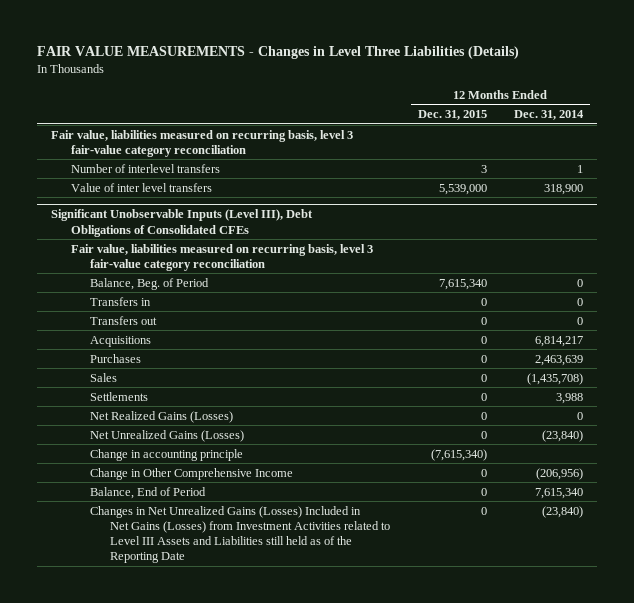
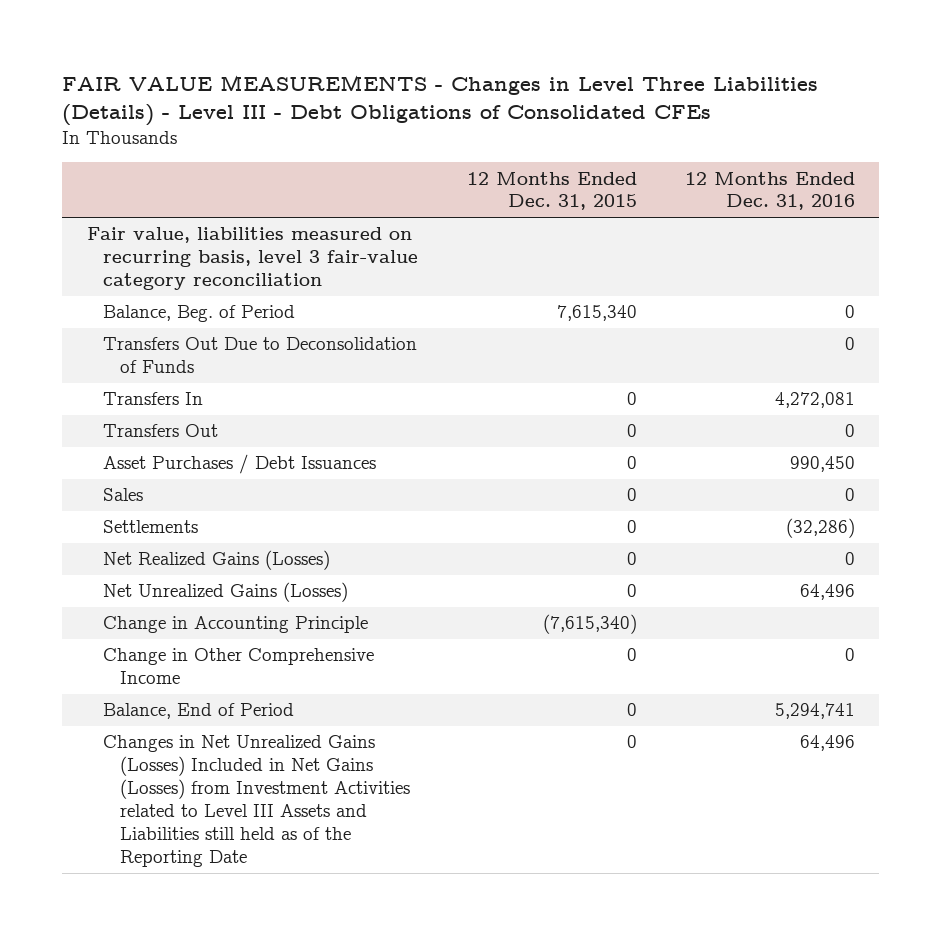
[36,46,519,60] FAIR VALUE MEASUREMENTS - Changes in Level Three Liabilities (Details) -> [62,74,819,127] FAIR VALUE MEASUREMENTS - Changes in Level Three Liabilities (Details) - Level III - Debt Obligations of Consolidated CFEs
[514,110,585,121] Dec. 31, 2014 -> none
none -> [685,171,856,211] 12 Months Ended Dec. 31, 2016
[70,163,220,173] Number of interlevel transfers -> none
[70,182,212,192] Value of inter level transfers -> none
[50,209,313,237] Significant Unobservable Inputs (Level III), Debt Obligations of Consolidated CFEs -> none
[70,243,373,271] Fair value, liabilities measured on recurring basis, level 3 fair-value category reconciliation -> none
[90,335,152,347] Acquisitions -> none
none -> [103,337,418,374] Transfers Out Due to Deconsolidation of Funds
[90,296,152,306] Transfers in -> [103,392,204,406] Transfers In
[90,315,158,325] Transfers out -> [103,424,219,438] Transfers Out
[90,353,142,363] Purchases -> [103,454,377,475] Asset Purchases / Debt Issuances
[90,448,244,461] Change in accounting principle -> [103,616,369,634] Change in Accounting Principle

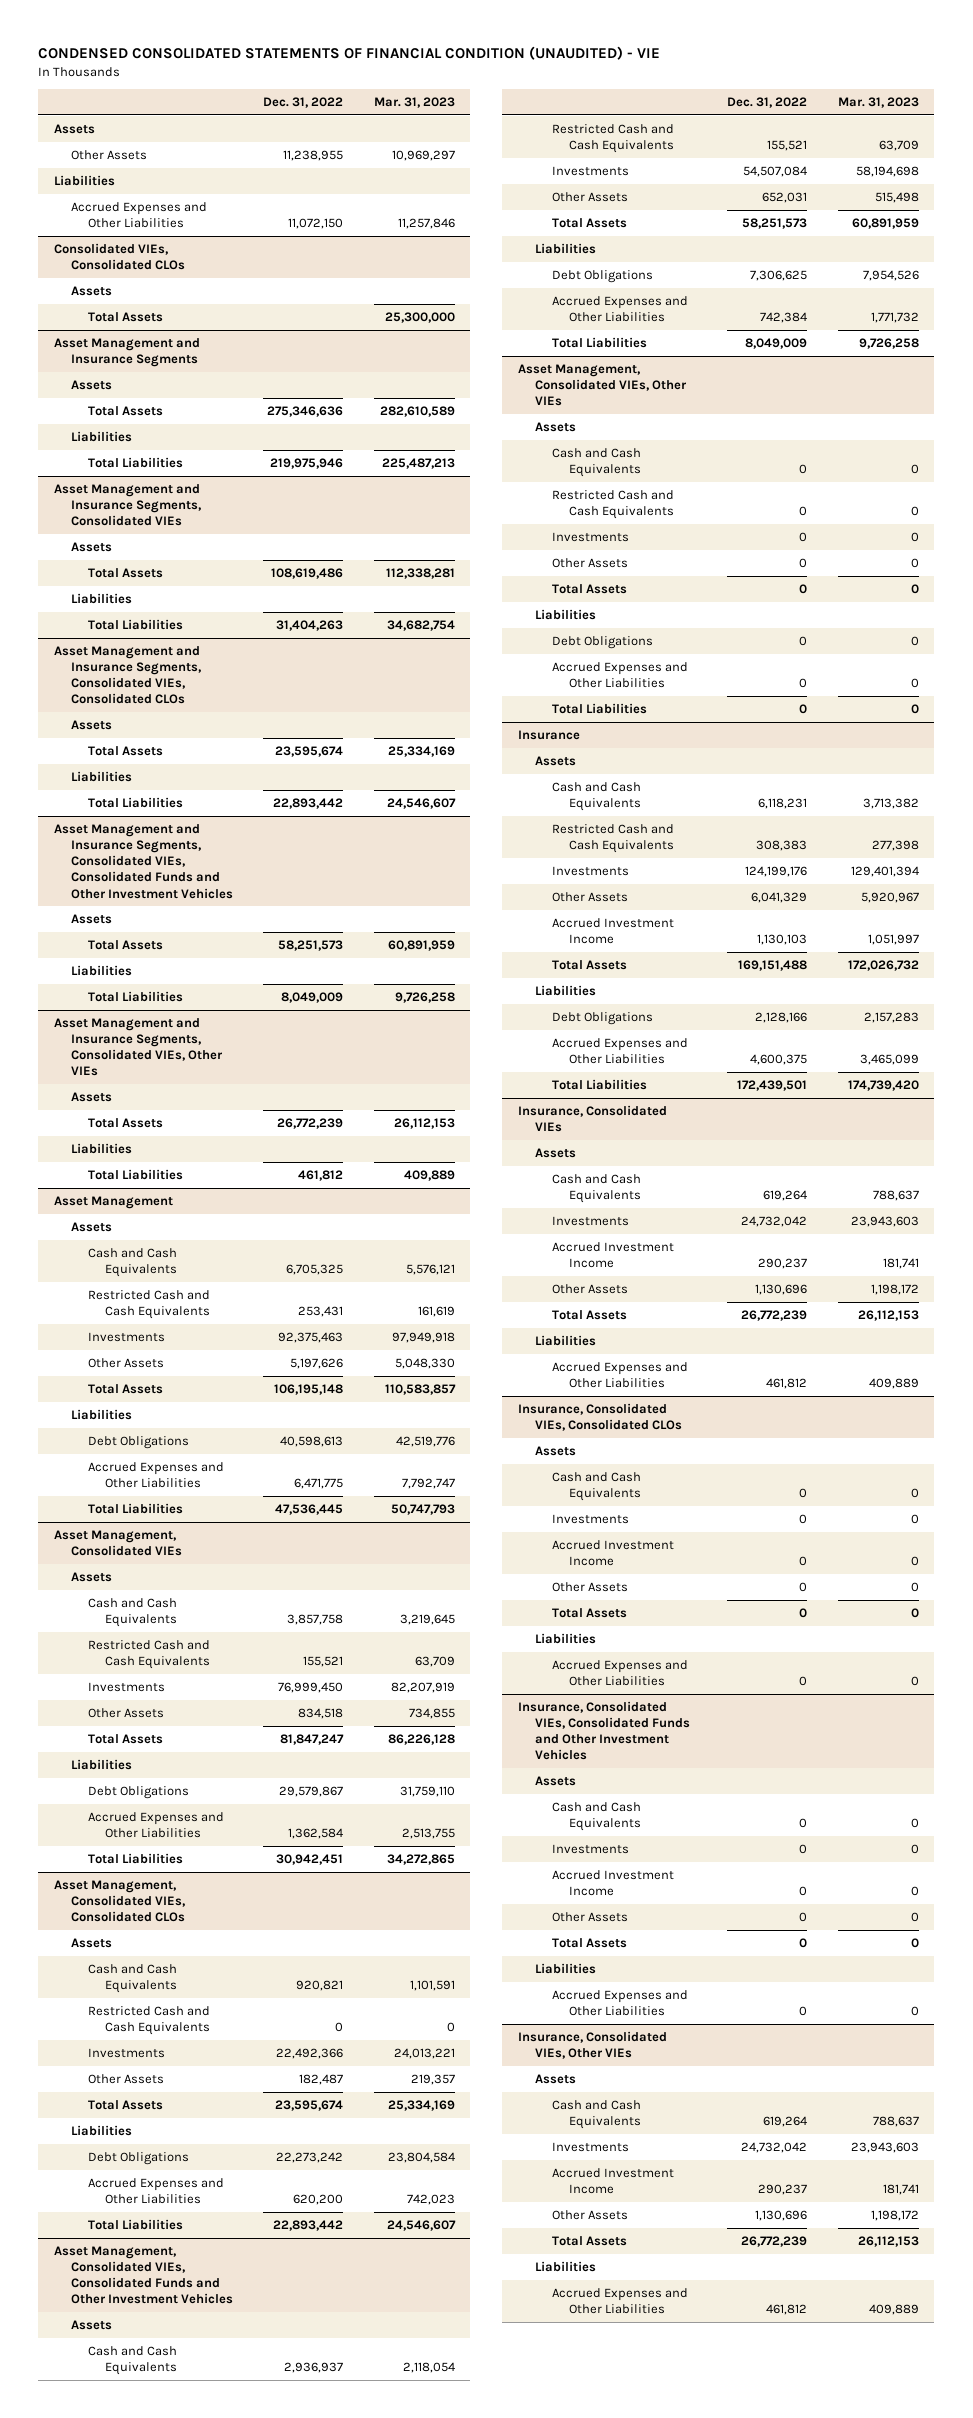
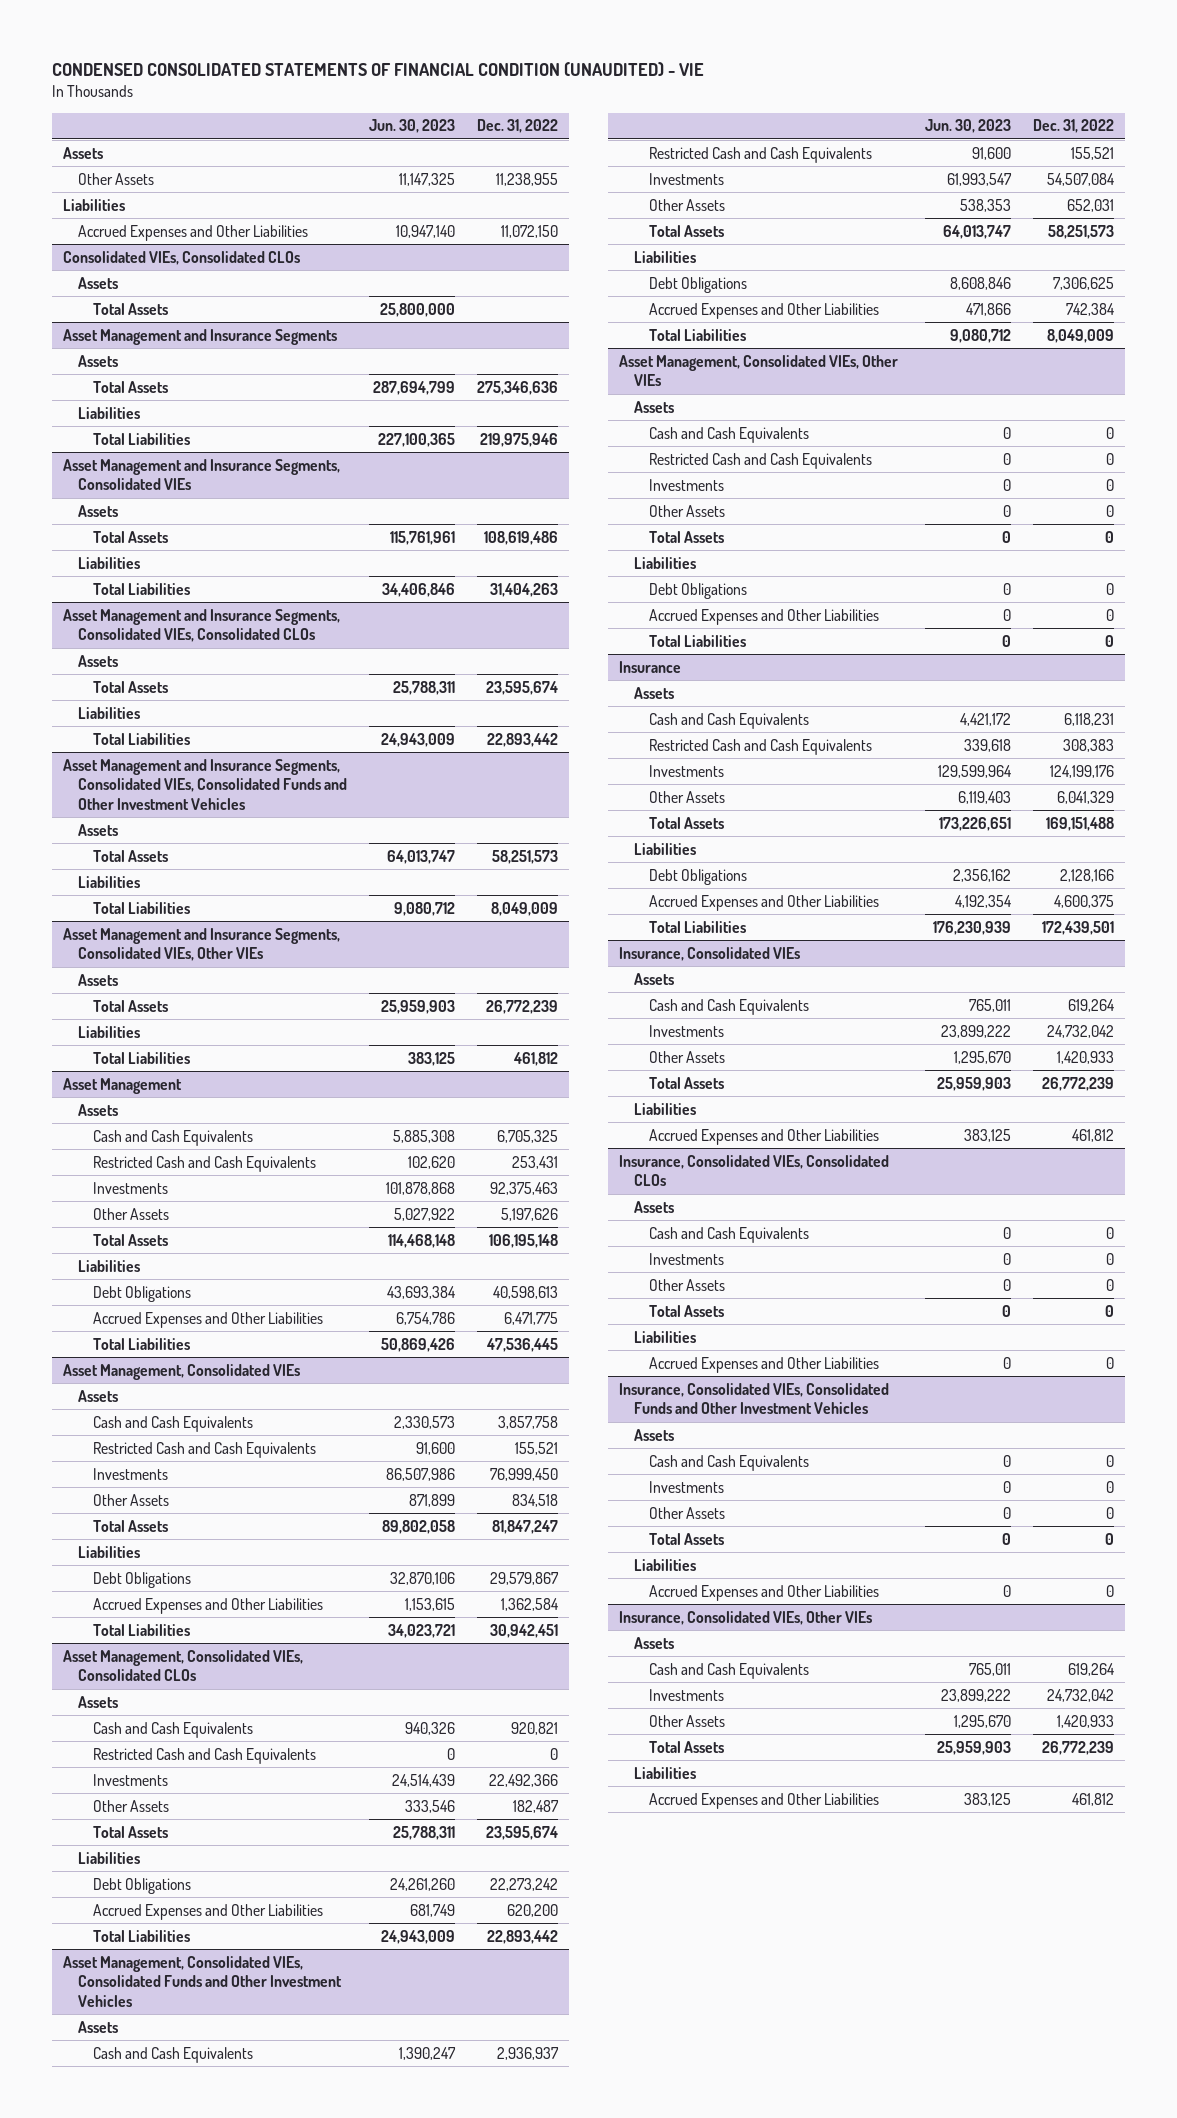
[373,96,455,108] Mar. 31, 2023 -> none
none -> [369,119,456,134] Jun. 30, 2023
[551,918,674,945] Accrued Investment Income -> none
[551,1242,674,1269] Accrued Investment Income -> none
[755,1284,808,1296] 1,130,696 -> [1056,1050,1114,1064] 1,420,933
[551,1540,674,1567] Accrued Investment Income -> none
[551,1870,674,1897] Accrued Investment Income -> none
[551,2168,674,2195] Accrued Investment Income -> none
[755,2210,808,2222] 1,130,696 -> [1056,1714,1114,1728] 1,420,933

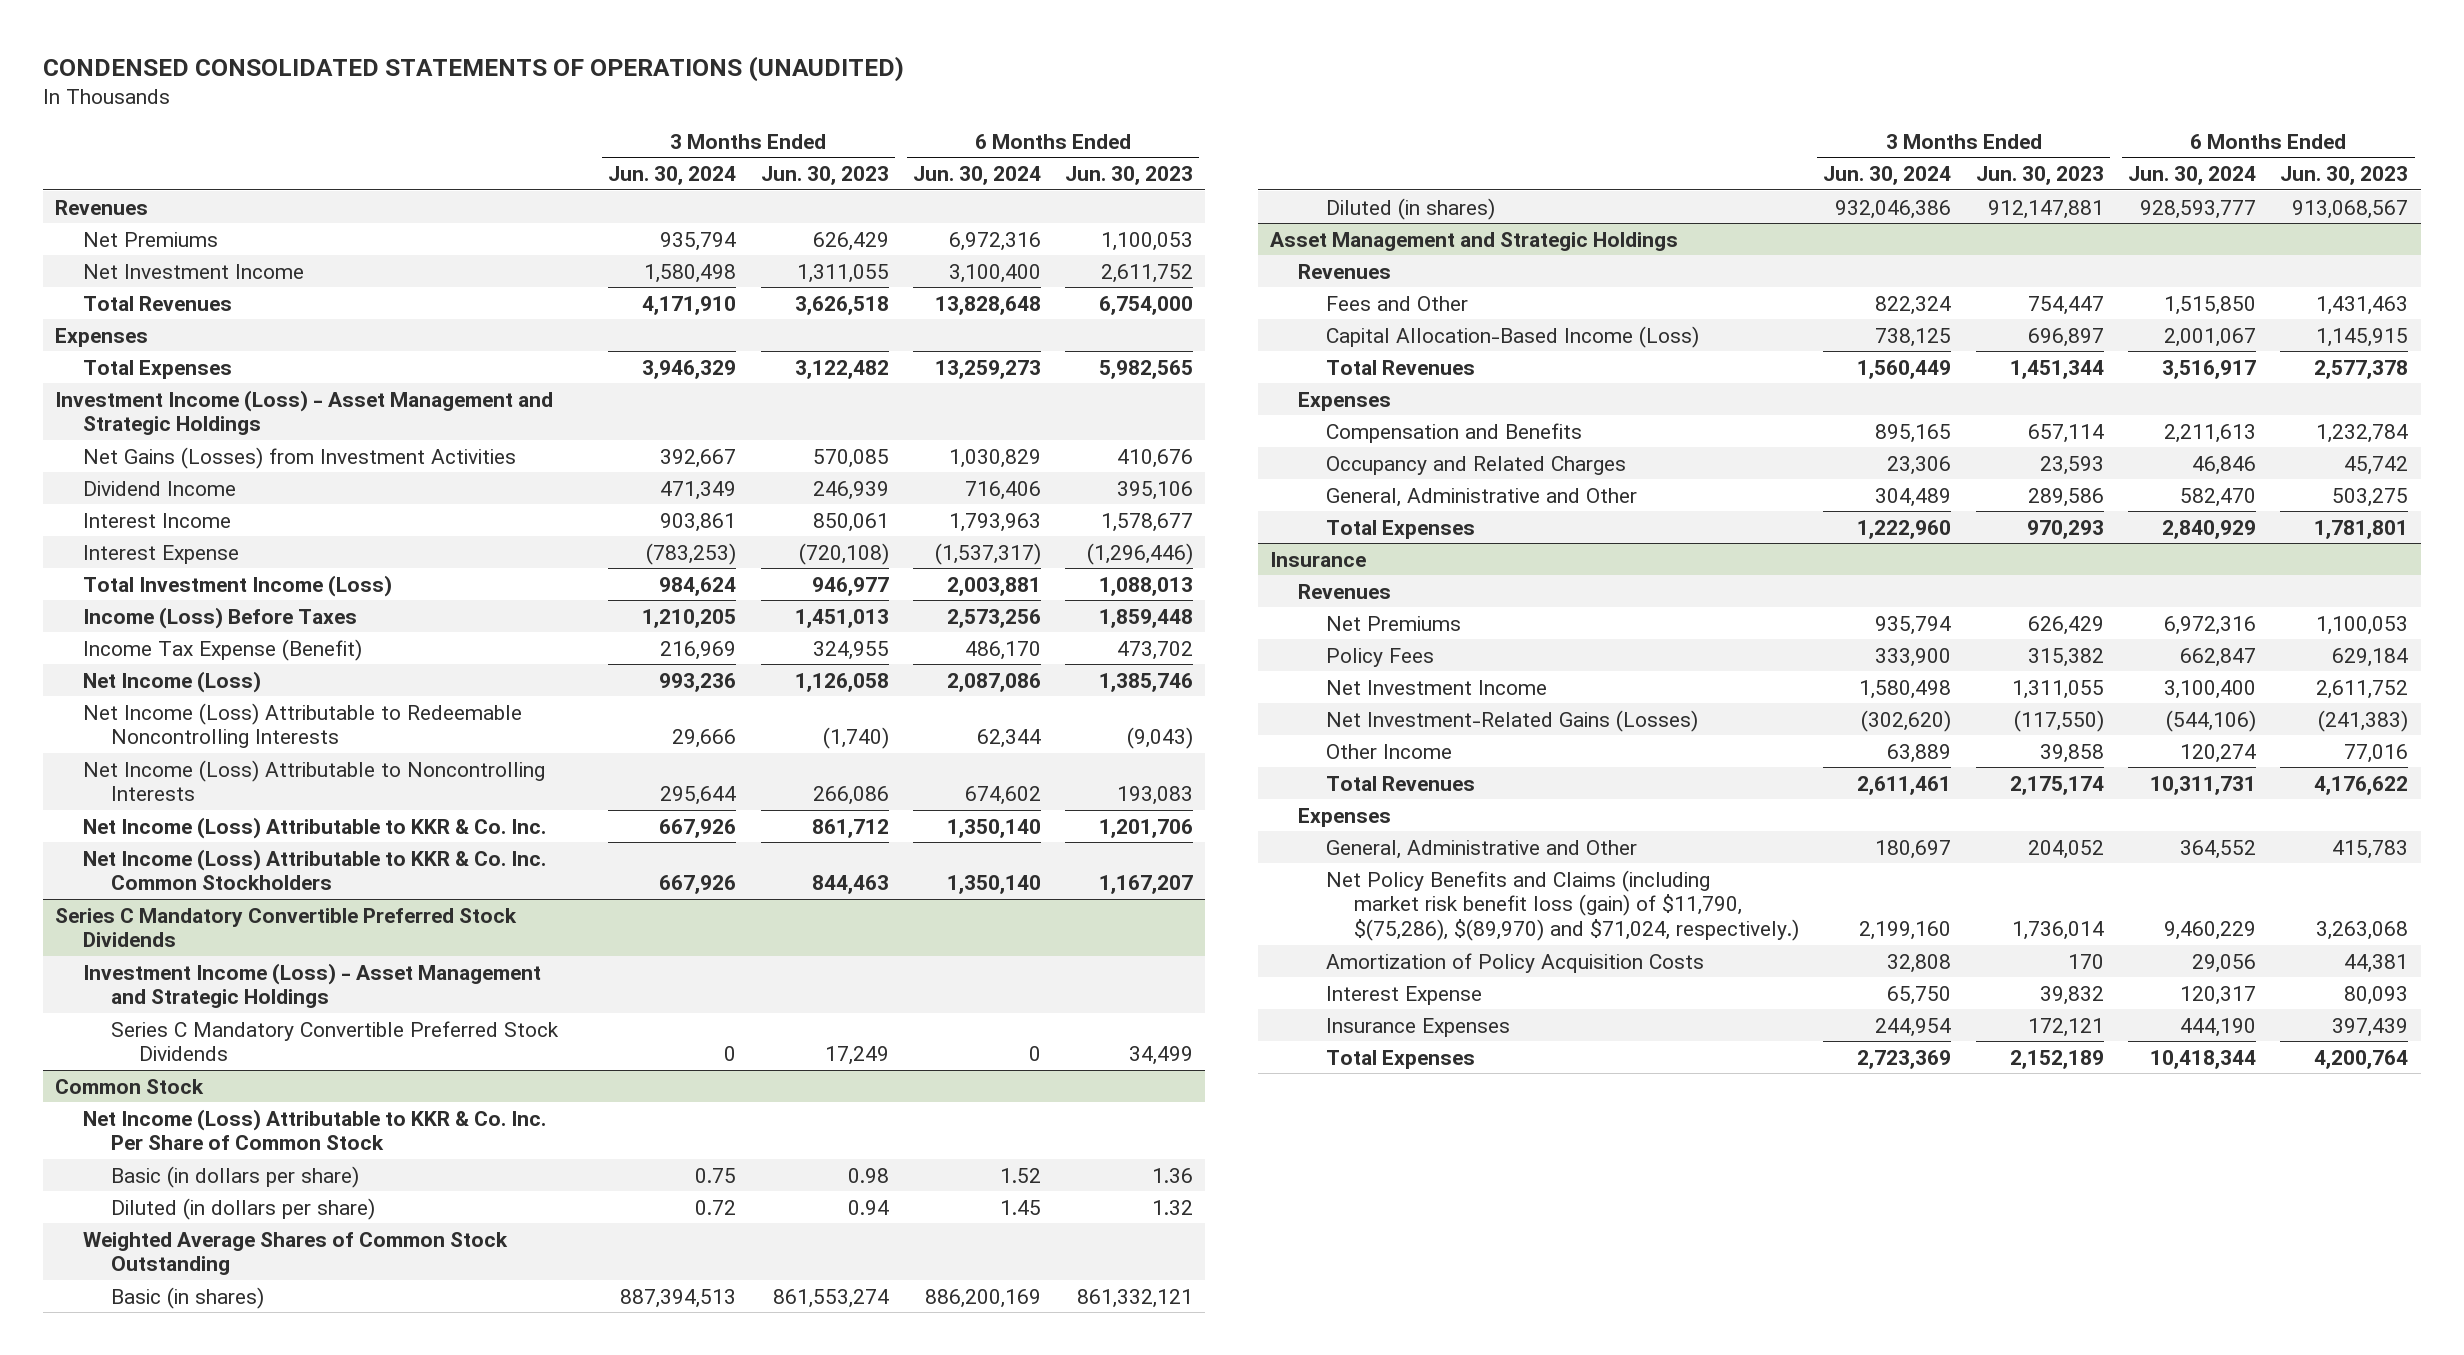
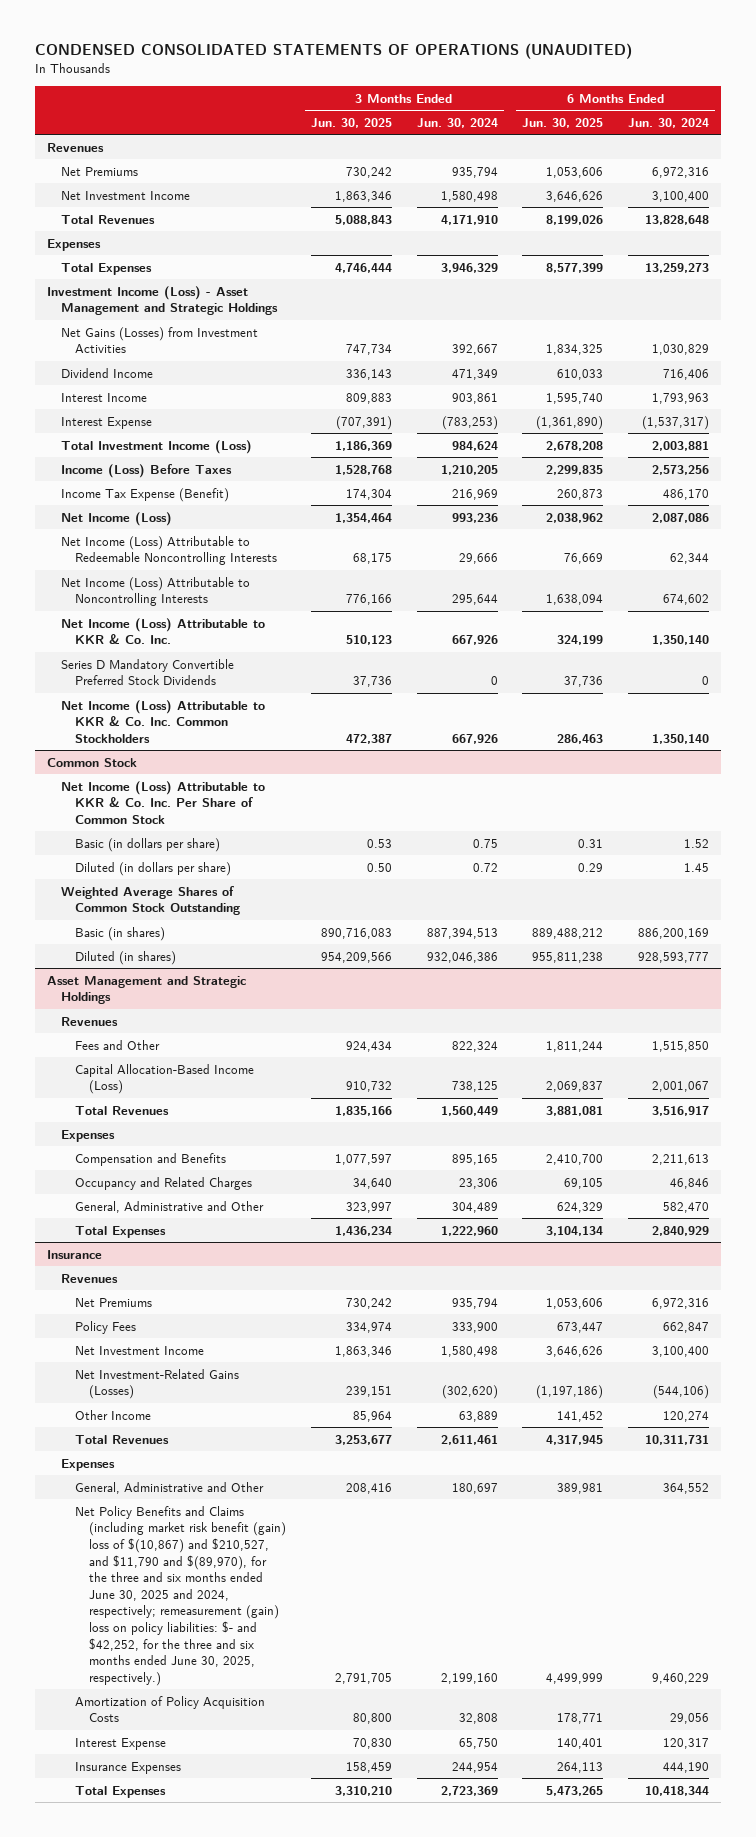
[760,166,889,186] Jun. 30, 2023 -> none
[1065,166,1194,186] Jun. 30, 2023 -> none
none -> [310,117,392,128] Jun. 30, 2025
none -> [522,117,604,128] Jun. 30, 2025
none -> [61,658,235,686] Series D Mandatory Convertible Preferred Stock Dividends
[55,907,518,948] Series C Mandatory Convertible Preferred Stock Dividends -> none
[83,962,542,1009] Investment Income (Loss) - Asset Management and Strategic Holdings -> none
[111,1020,560,1062] Series C Mandatory Convertible Preferred Stock Dividends -> none
[1326,869,1800,942] Net Policy Benefits and Claims (including market risk benefit loss (gain) of $11,790, $(75,286), $(89,970) and $71,024, respectively.) -> [75,1505,287,1687] Net Policy Benefits and Claims (including market risk benefit (gain) loss of $(10,867) and $210,527, and $11,790 and $(89,970), for the three and six months ended June 30, 2025 and 2024, respectively; remeasurement (gain) loss on policy liabilities: $- and $42,252, for the three and six months ended June 30, 2025, respectively.)

